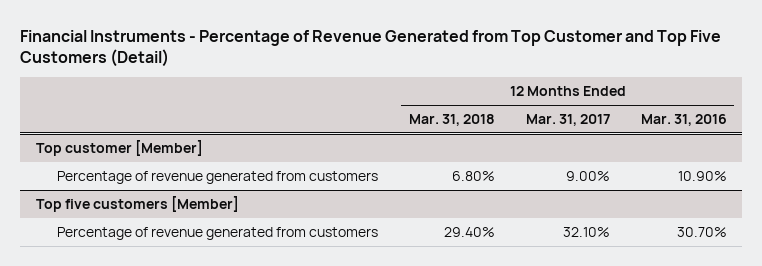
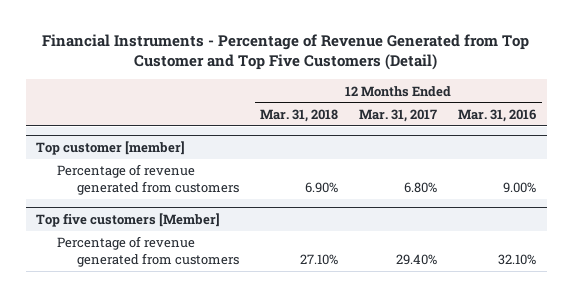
[35,139,203,156] Top customer [Member] -> [36,140,186,155] Top customer [member]
[451,170,495,181] 6.80% -> [305,182,339,194] 6.90%
[565,170,610,181] 9.00% -> [404,182,438,194] 6.80%
[677,170,727,181] 10.90% -> [503,182,537,194] 9.00%
[443,226,495,237] 29.40% -> [300,254,339,266] 27.10%
[562,226,610,237] 32.10% -> [396,254,438,266] 29.40%
[676,226,727,237] 30.70% -> [498,254,537,266] 32.10%

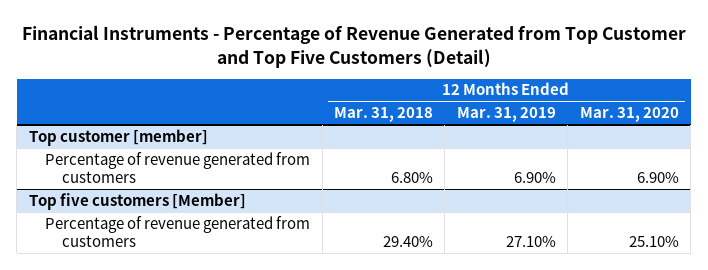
[359,108,438,122] Mar. 31, 2017 -> none
[458,108,537,122] Mar. 31, 2016 -> none
none -> [456,107,556,123] Mar. 31, 2019
none -> [579,107,679,123] Mar. 31, 2020
[305,182,339,194] 6.90% -> [391,172,434,184] 6.80%
[300,254,339,266] 27.10% -> [383,236,434,248] 29.40%

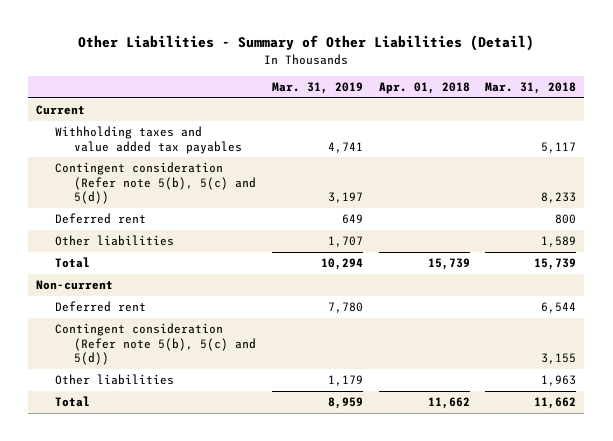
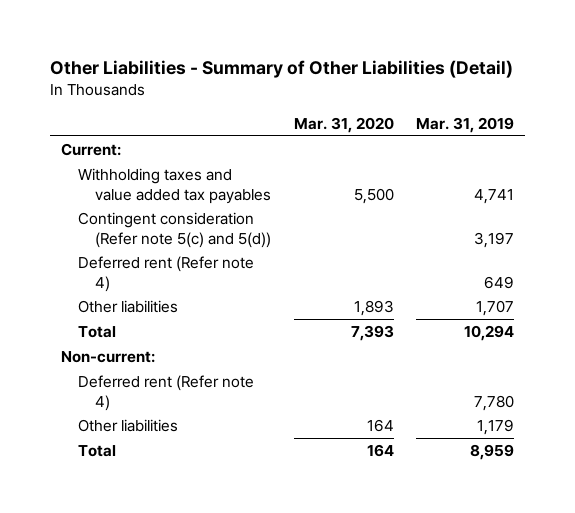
[378,81,470,94] Apr. 01, 2018 -> none
[485,81,577,94] Mar. 31, 2018 -> none
none -> [293,116,394,133] Mar. 31, 2020
[36,105,86,116] Current -> [61,142,122,156] Current:
[55,162,257,204] Contingent consideration (Refer note 5(b), 5(c) and 5(d)) -> [78,211,272,248] Contingent consideration (Refer note 5(c) and 5(d))
[55,213,147,225] Deferred rent -> [78,255,255,292] Deferred rent (Refer note 4)
[55,323,257,365] Contingent consideration (Refer note 5(b), 5(c) and 5(d)) -> none
[36,280,114,291] Non-current -> [61,350,156,363] Non-current:
[55,301,147,313] Deferred rent -> [78,374,255,411] Deferred rent (Refer note 4)

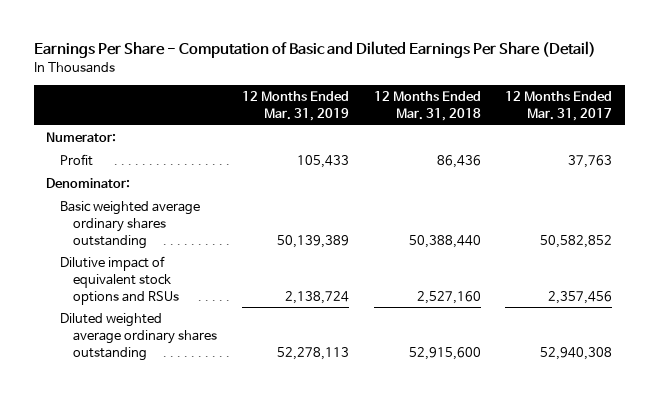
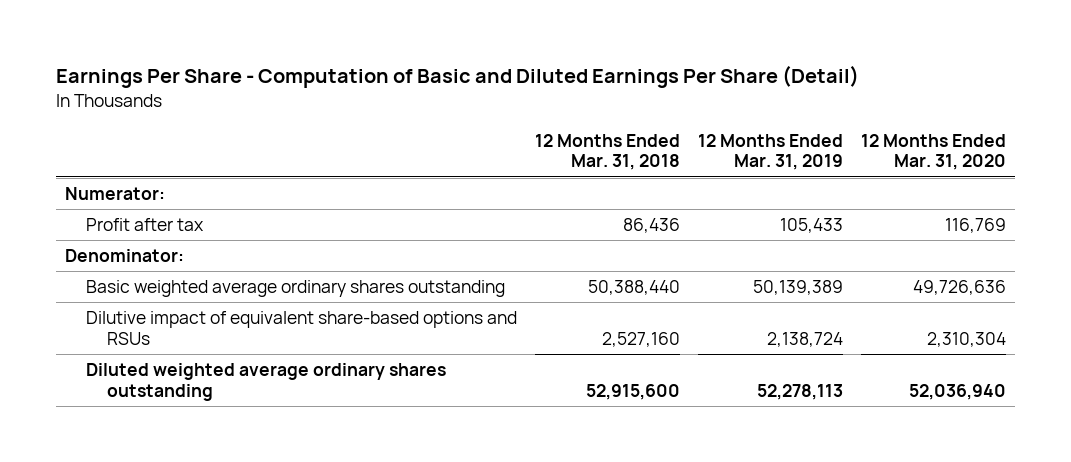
[505,91,613,122] 12 Months Ended Mar. 31, 2017 -> none
none -> [861,133,1007,171] 12 Months Ended Mar. 31, 2020
[59,154,93,167] Profit -> [86,218,205,232] Profit after tax
[59,256,180,305] Dilutive impact of equivalent stock options and RSUs -> [86,311,518,345] Dilutive impact of equivalent share-based options and RSUs

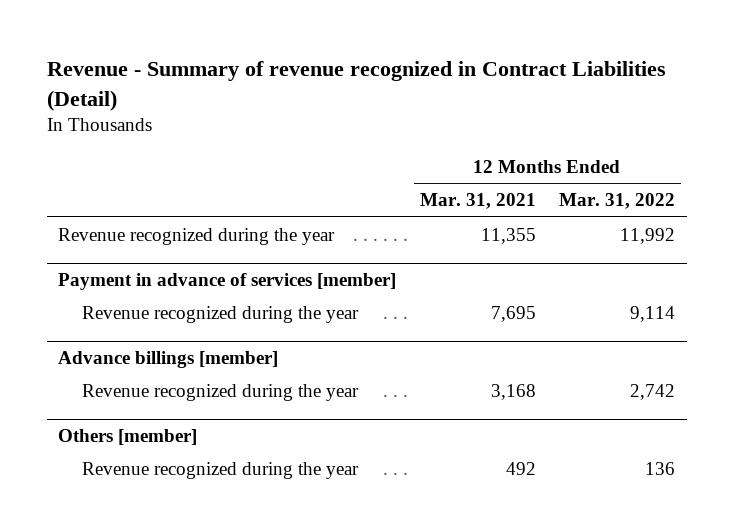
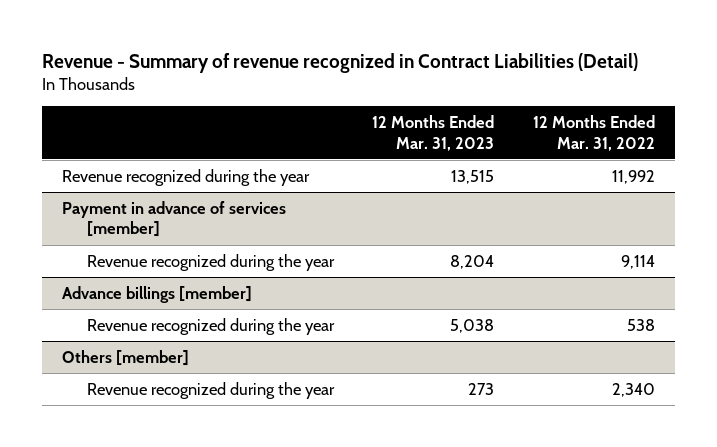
[419,193,536,210] Mar. 31, 2021 -> none
none -> [372,114,495,151] 12 Months Ended Mar. 31, 2023
[629,383,675,400] 2,742 -> [627,318,656,331] 538
[644,461,675,475] 136 -> [612,382,656,397] 2,340

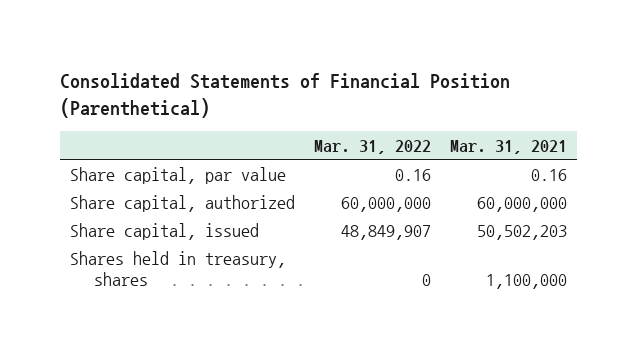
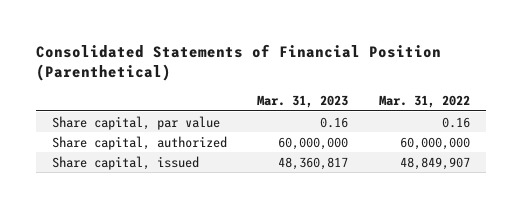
[450,139,568,154] Mar. 31, 2021 -> none
none -> [257,95,349,109] Mar. 31, 2023
[69,250,286,286] Shares held in treasury, shares -> none

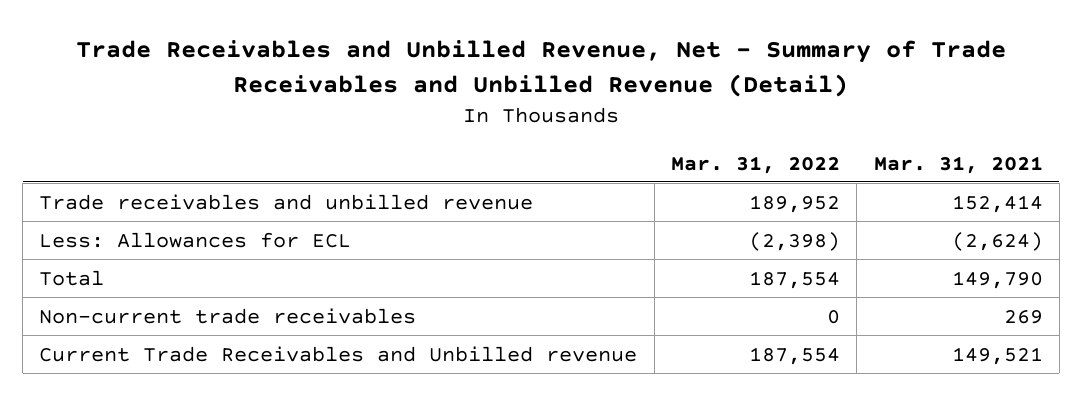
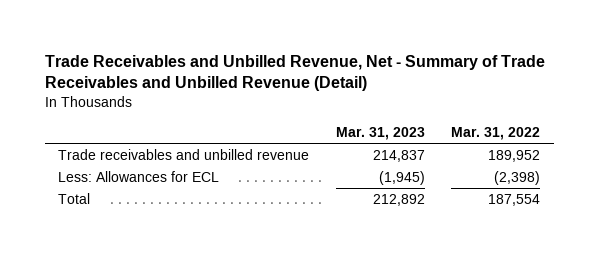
[873,155,1043,174] Mar. 31, 2021 -> none
none -> [335,127,425,141] Mar. 31, 2023
[39,307,417,324] Non-current trade receivables -> none
[39,345,638,362] Current Trade Receivables and Unbilled revenue -> none

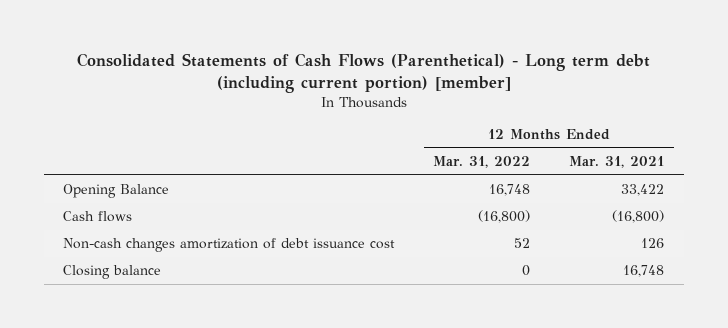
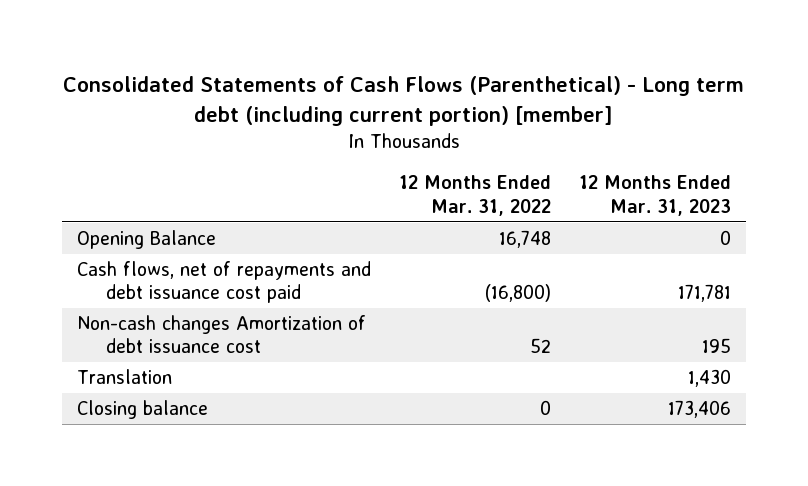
[569,156,665,169] Mar. 31, 2021 -> none
none -> [579,175,732,216] 12 Months Ended Mar. 31, 2023
[63,211,133,223] Cash flows -> [76,260,371,304] Cash flows, net of repayments and debt issuance cost paid
[63,238,396,253] Non-cash changes amortization of debt issuance cost -> [76,314,366,354] Non-cash changes Amortization of debt issuance cost
none -> [76,368,172,384] Translation

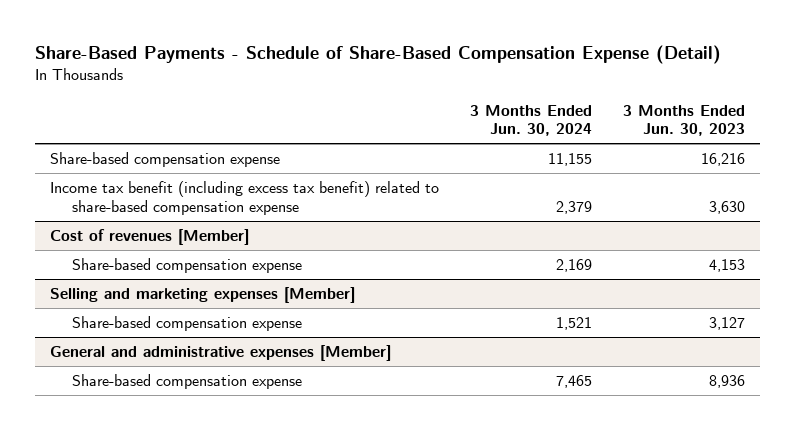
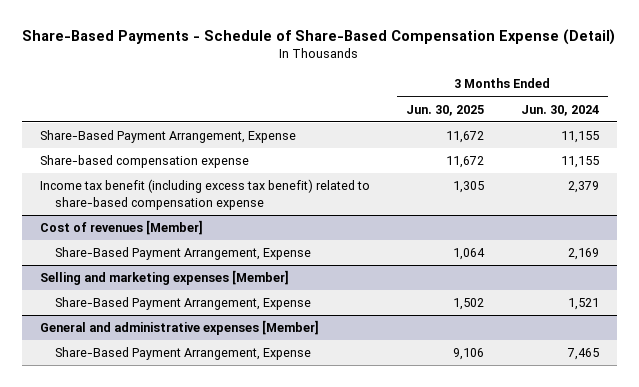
[622,104,745,137] 3 Months Ended Jun. 30, 2023 -> none
none -> [406,104,485,116] Jun. 30, 2025
none -> [39,130,296,144] Share-Based Payment Arrangement, Expense
[71,258,302,274] Share-based compensation expense -> [54,247,311,261] Share-Based Payment Arrangement, Expense
[71,316,302,332] Share-based compensation expense -> [54,297,311,311] Share-Based Payment Arrangement, Expense
[71,374,302,390] Share-based compensation expense -> [54,347,311,361] Share-Based Payment Arrangement, Expense

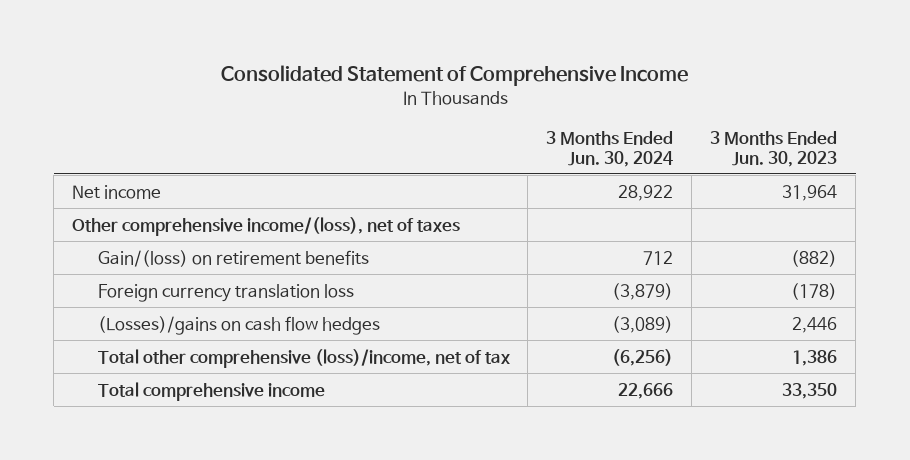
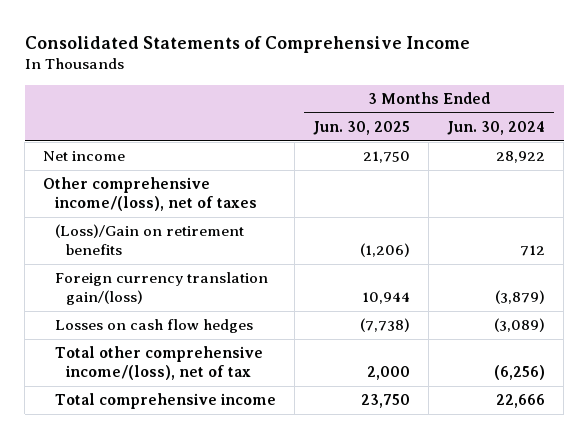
[220,64,688,86] Consolidated Statement of Comprehensive Income -> [24,35,470,53] Consolidated Statements of Comprehensive Income
[710,130,838,167] 3 Months Ended Jun. 30, 2023 -> none
none -> [312,120,410,135] Jun. 30, 2025
[97,249,369,267] Gain/(loss) on retirement benefits -> [54,224,244,255] (Loss)/Gain on retirement benefits
[97,283,354,302] Foreign currency translation loss -> [54,272,268,305] Foreign currency translation gain/(loss)
[97,315,380,335] (Losses)/gains on cash flow hedges -> [54,319,253,334] Losses on cash flow hedges
[97,348,510,368] Total other comprehensive (loss)/income, net of tax -> [54,346,263,380] Total other comprehensive income/(loss), net of tax

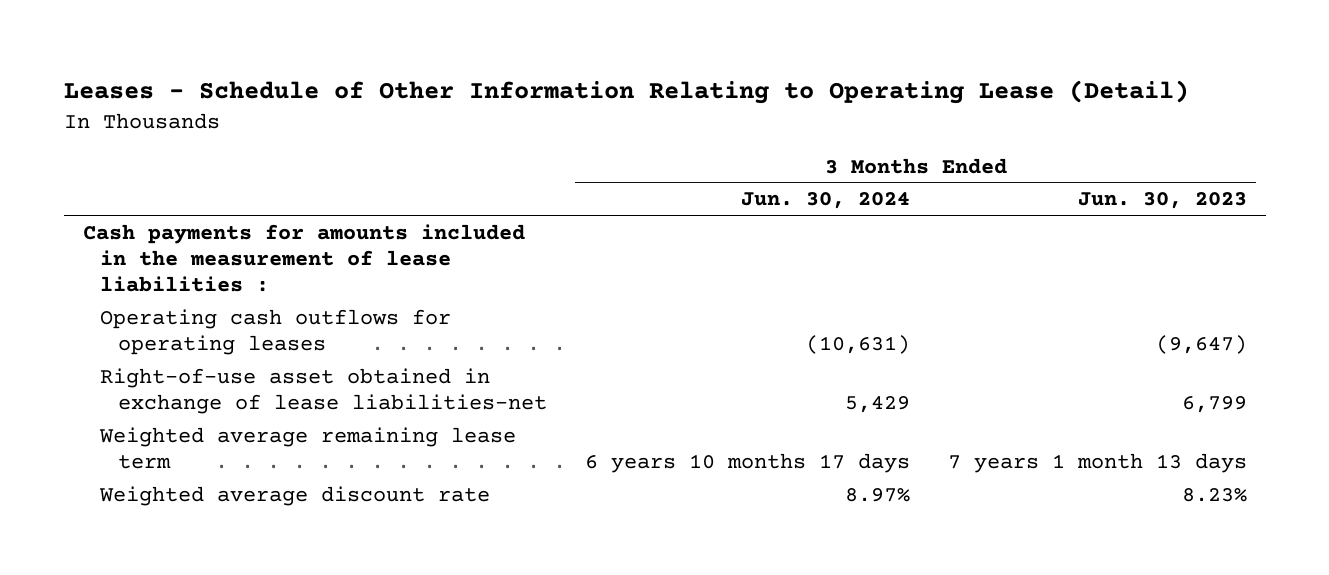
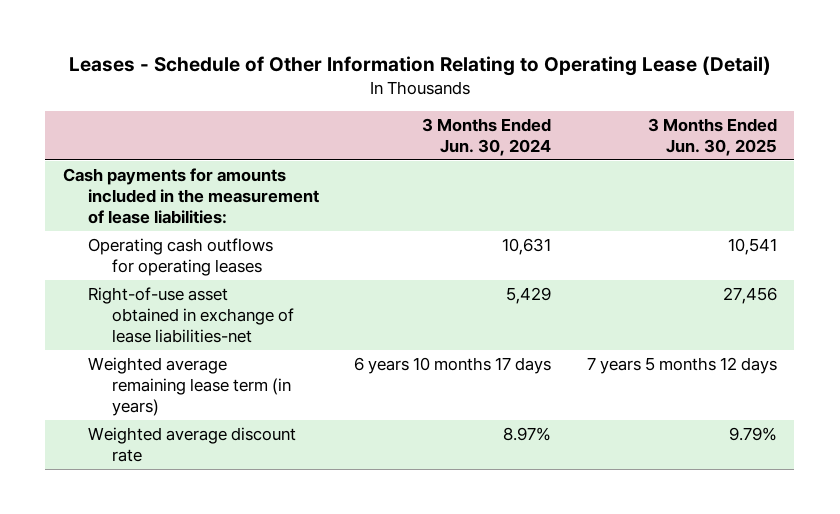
[1077,192,1247,210] Jun. 30, 2023 -> none
none -> [647,117,777,156] 3 Months Ended Jun. 30, 2025
[82,223,525,292] Cash payments for amounts included in the measurement of lease liabilities : -> [62,168,319,224] Cash payments for amounts included in the measurement of lease liabilities:
[805,334,910,354] (10,631) -> [502,238,552,256] 10,631
[99,426,517,469] Weighted average remaining lease term -> [87,357,292,416] Weighted average remaining lease term (in years)

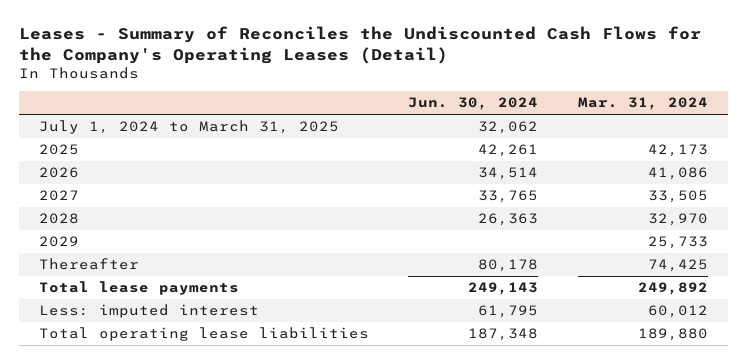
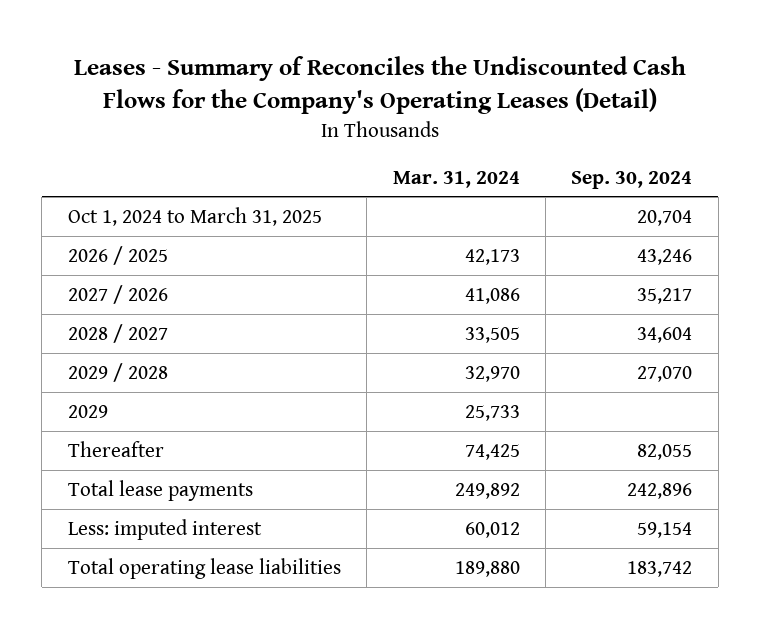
[408,97,539,111] Jun. 30, 2024 -> none
none -> [571,170,693,189] Sep. 30, 2024
[38,120,339,135] July 1, 2024 to March 31, 2025 -> [67,206,322,226] Oct 1, 2024 to March 31, 2025
[38,144,79,156] 2025 -> [67,245,168,265] 2026 / 2025
[38,167,79,179] 2026 -> [67,284,168,304] 2027 / 2026
[38,190,79,202] 2027 -> [67,323,168,343] 2028 / 2027
[38,213,79,225] 2028 -> [67,362,168,382] 2029 / 2028

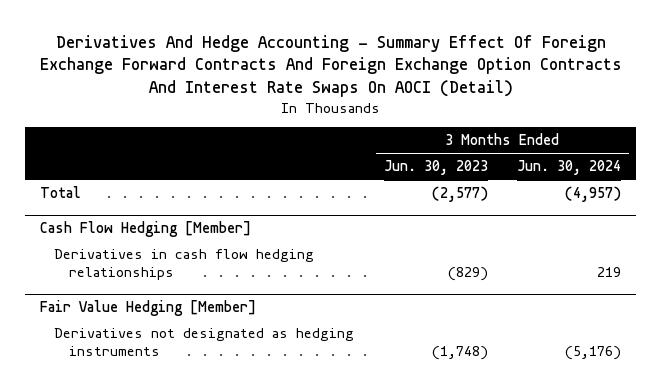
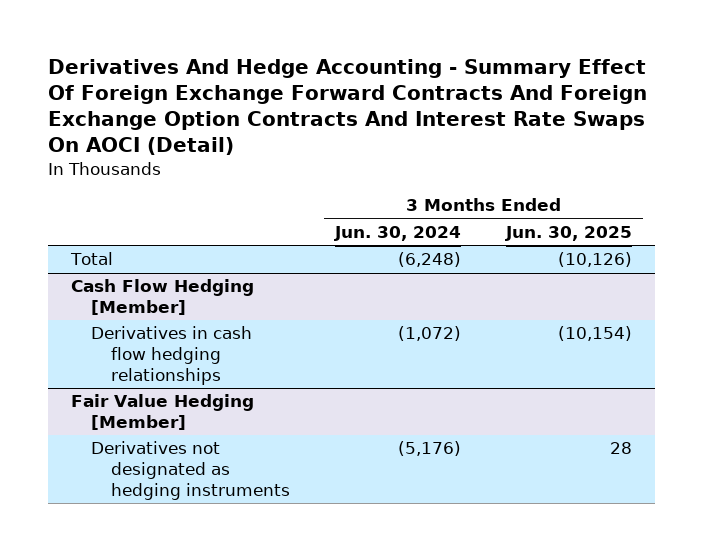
[383,160,488,176] Jun. 30, 2023 -> none
none -> [505,225,633,241] Jun. 30, 2025
[565,186,622,203] (4,957) -> [398,252,462,268] (6,248)
[597,267,622,278] 219 -> [398,326,462,342] (1,072)

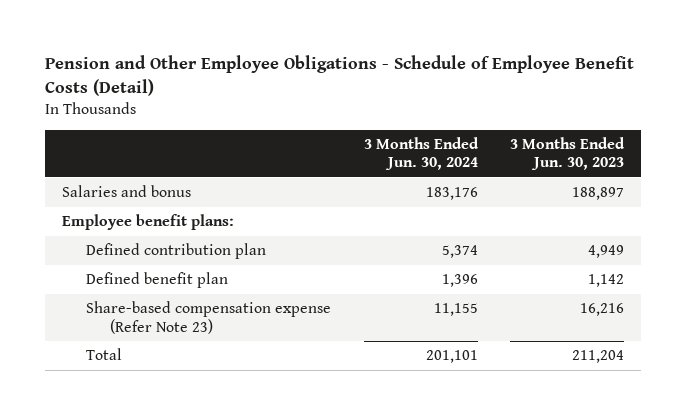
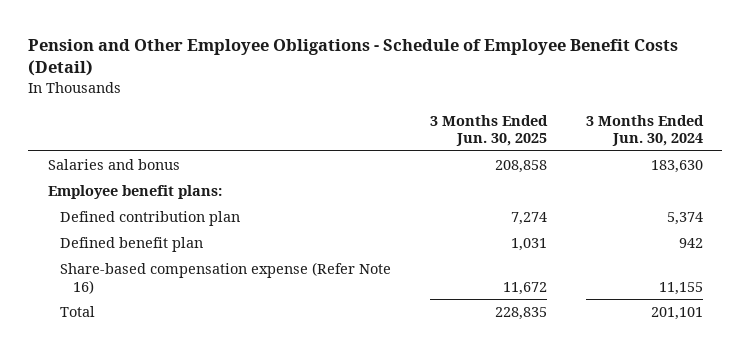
[510,137,626,171] 3 Months Ended Jun. 30, 2023 -> none
none -> [430,114,549,147] 3 Months Ended Jun. 30, 2025
[425,187,478,201] 183,176 -> [650,160,703,174] 183,630
[441,274,478,288] 1,396 -> [678,238,703,249] 942
[85,301,331,334] Share-based compensation expense (Refer Note 23) -> [60,262,392,294] Share-based compensation expense (Refer Note 16)

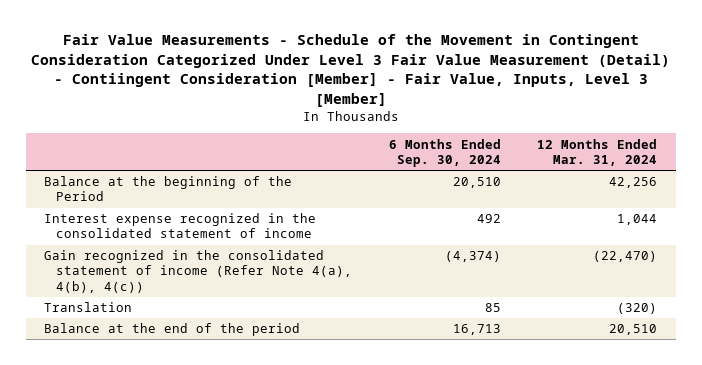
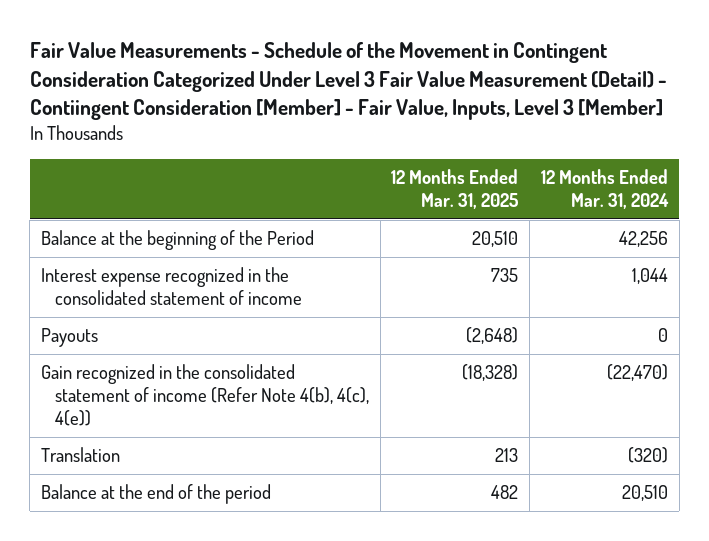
[388,138,501,167] 6 Months Ended Sep. 30, 2024 -> none
none -> [391,169,519,209] 12 Months Ended Mar. 31, 2025
none -> [40,328,98,348] Payouts
[44,250,352,293] Gain recognized in the consolidated statement of income (Refer Note 4(a), 4(b), 4(c)) -> [40,364,369,427] Gain recognized in the consolidated statement of income (Refer Note 4(b), 4(c), 4(e))

